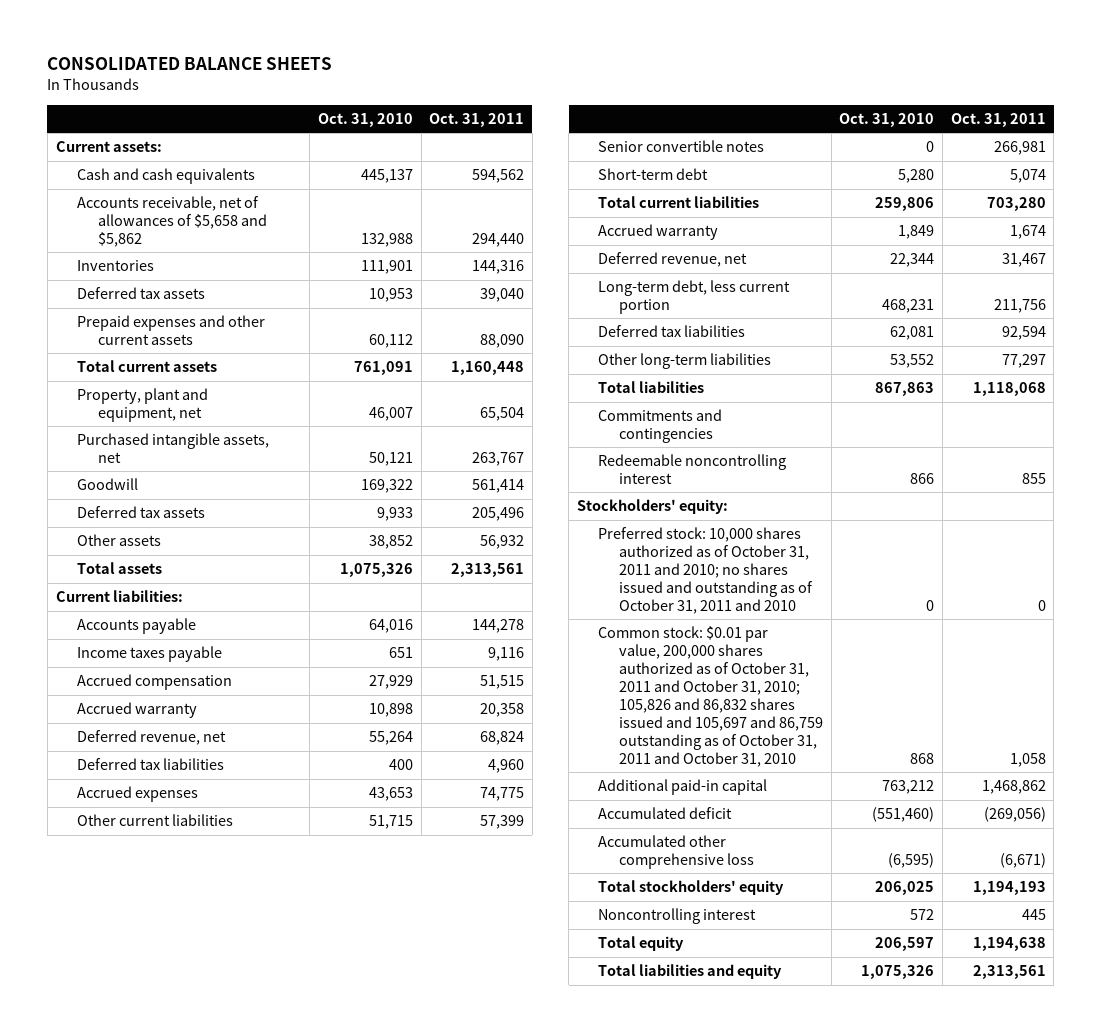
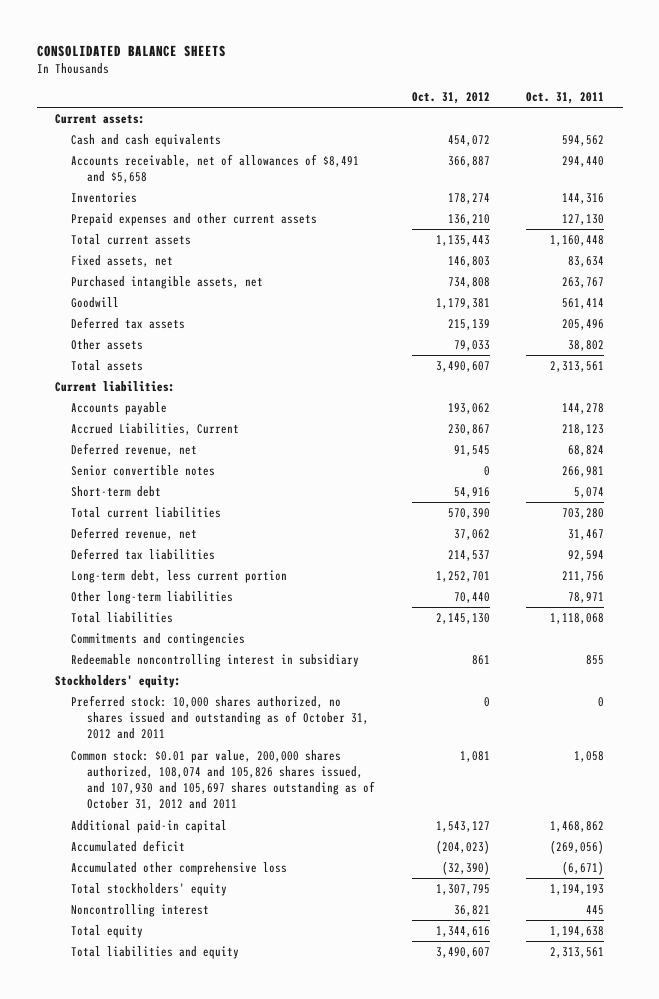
[318,112,414,127] Oct. 31, 2010 -> none
none -> [411,91,490,104] Oct. 31, 2012
[76,196,267,247] Accounts receivable, net of allowances of $5,658 and $5,862 -> [71,154,360,184] Accounts receivable, net of allowances of $8,491 and $5,658
[76,287,205,300] Deferred tax assets -> none
[480,334,525,349] 88,090 -> [562,214,605,226] 127,130
[76,388,208,423] Property, plant and equipment, net -> none
none -> [71,255,174,268] Fixed assets, net
[480,535,525,550] 56,932 -> [568,340,605,352] 38,802
[76,646,222,663] Income taxes payable -> none
[76,674,232,691] Accrued compensation -> none
[76,702,197,719] Accrued warranty -> none
none -> [71,423,240,436] Accrued Liabilities, Current
[76,758,224,771] Deferred tax liabilities -> none
[76,786,198,803] Accrued expenses -> none
[76,814,233,827] Other current liabilities -> none
[598,224,719,241] Accrued warranty -> none
[598,280,791,315] Long-term debt, less current portion -> [71,570,288,584] Long-term debt, less current portion
[1001,354,1046,369] 77,297 -> [568,592,605,604] 78,971
[598,454,787,485] Redeemable noncontrolling interest -> [71,654,360,668] Redeemable noncontrolling interest in subsidiary
[598,527,814,614] Preferred stock: 10,000 shares authorized as of October 31, 2011 and 2010; no shares issued and outstanding as of October 31, 2011 and 2010 -> [71,695,370,740] Preferred stock: 10,000 shares authorized, no shares issued and outstanding as of October 31, 2012 and 2011
[598,626,824,767] Common stock: $0.01 par value, 200,000 shares authorized as of October 31, 2011 and October 31, 2010; 105,826 and 86,832 shares issued and 105,697 and 86,759 outstanding as of October 31, 2011 and October 31, 2010 -> [71,750,376,811] Common stock: $0.01 par value, 200,000 shares authorized, 108,074 and 105,826 shares issued, and 107,930 and 105,697 shares outstanding as of October 31, 2012 and 2011

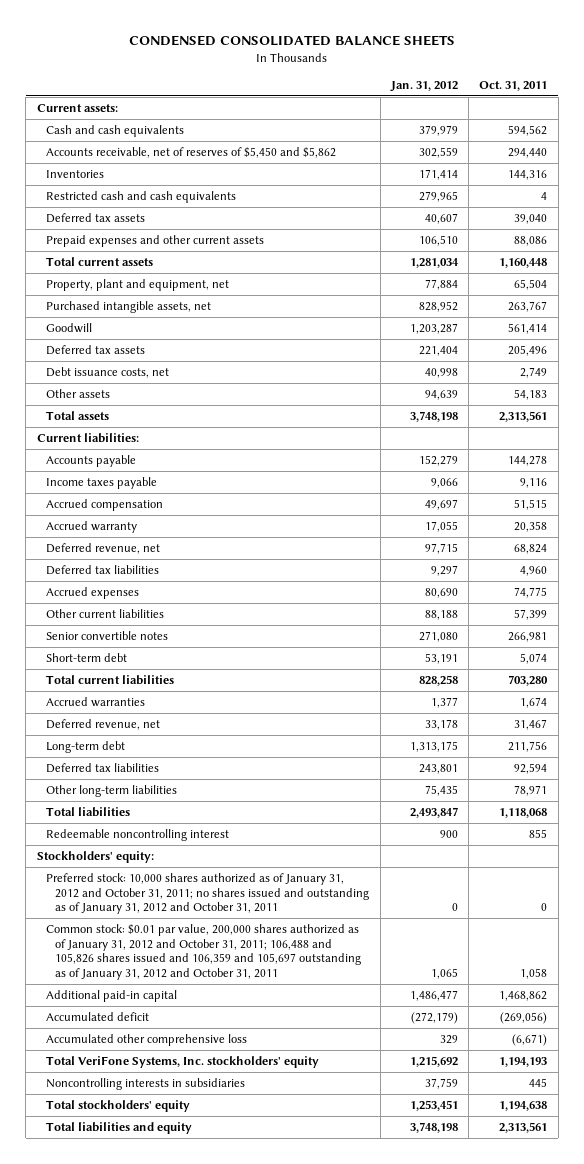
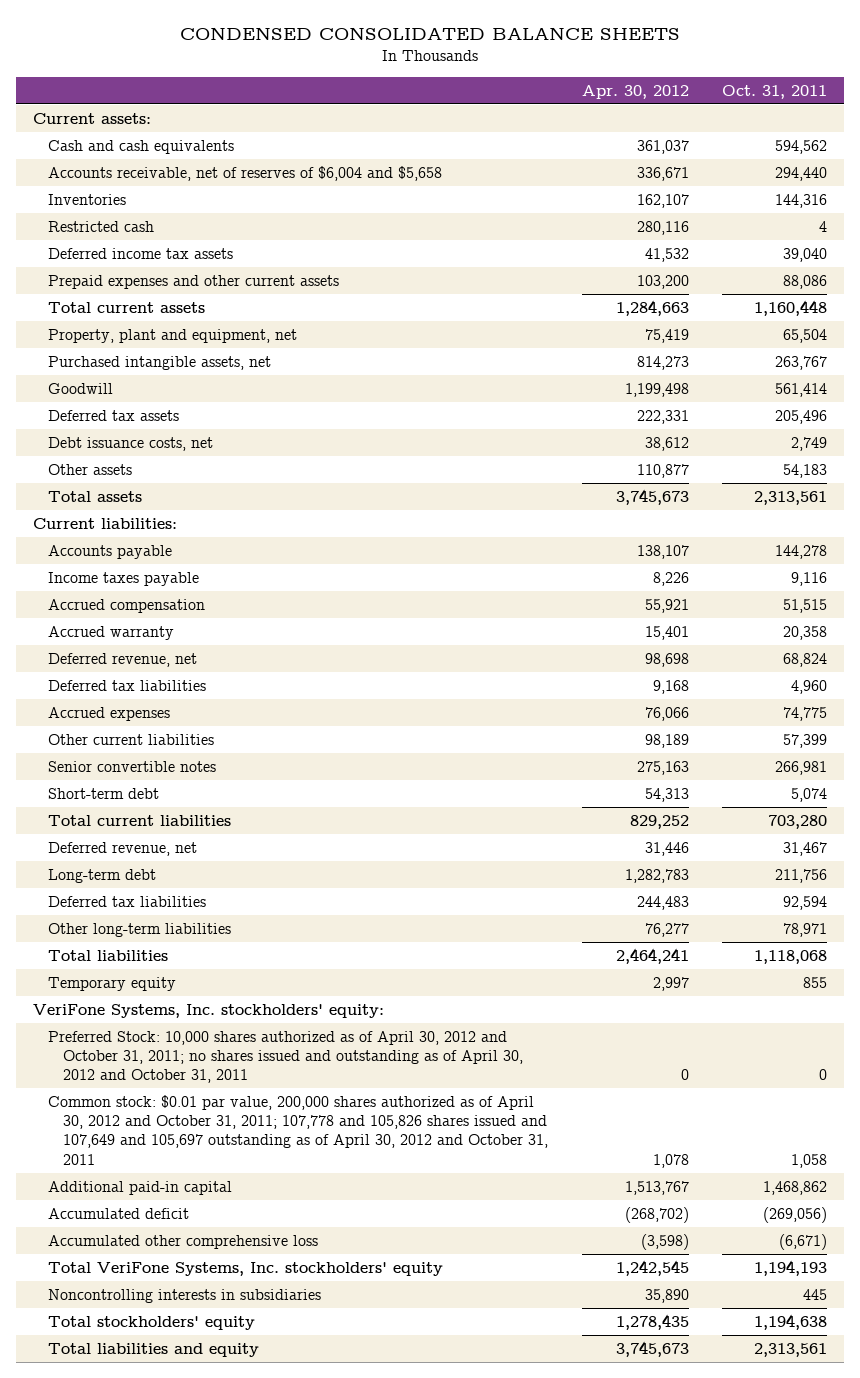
[389,80,458,92] Jan. 31, 2012 -> none
none -> [581,84,689,99] Apr. 30, 2012
[45,146,336,158] Accounts receivable, net of reserves of $5,450 and $5,862 -> [47,165,442,181] Accounts receivable, net of reserves of $6,004 and $5,658
[45,190,236,203] Restricted cash and cash equivalents -> [47,220,154,232] Restricted cash
[45,212,145,223] Deferred tax assets -> [47,247,233,259] Deferred income tax assets
[45,696,145,707] Accrued warranties -> none
[36,850,154,863] Stockholders' equity: -> none
[45,828,229,841] Redeemable noncontrolling interest -> [47,976,176,991] Temporary equity
none -> [32,1003,384,1018] VeriFone Systems, Inc. stockholders' equity:
[45,872,370,915] Preferred stock: 10,000 shares authorized as of January 31, 2012 and October 31, 2011; no shares issued and outstanding as of January 31, 2012 and October 31, 2011 -> [47,1030,524,1084] Preferred Stock: 10,000 shares authorized as of April 30, 2012 and October 31, 2011; no shares issued and outstanding as of April 30, 2012 and October 31, 2011
[45,923,362,981] Common stock: $0.01 par value, 200,000 shares authorized as of January 31, 2012 and October 31, 2011; 106,488 and 105,826 shares issued and 106,359 and 105,697 outstanding as of January 31, 2012 and October 31, 2011 -> [47,1094,549,1165] Common stock: $0.01 par value, 200,000 shares authorized as of April 30, 2012 and October 31, 2011; 107,778 and 105,826 shares issued and 107,649 and 105,697 outstanding as of April 30, 2012 and October 31, 2011

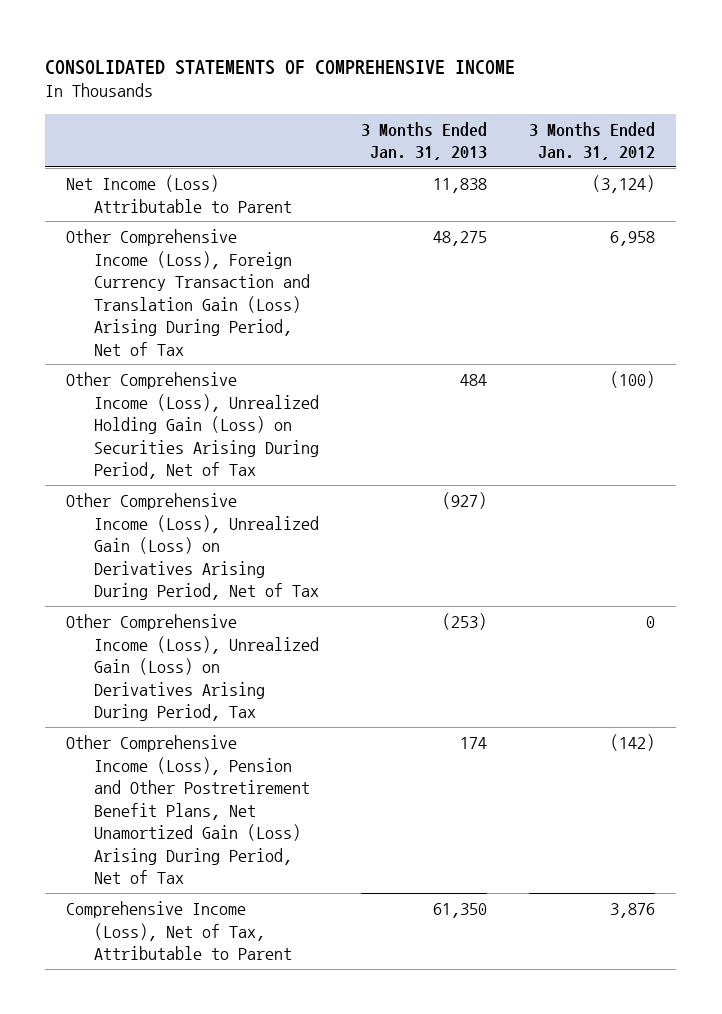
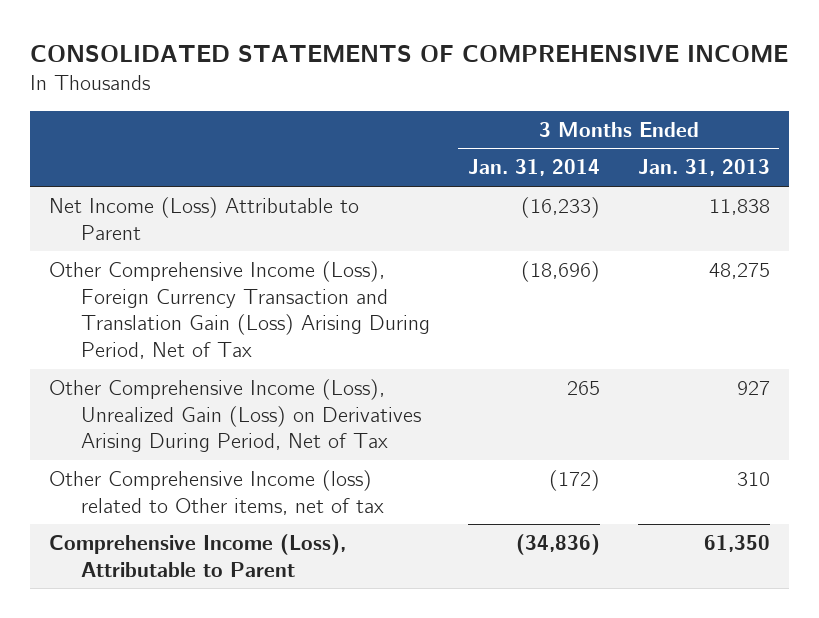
[529,121,656,161] 3 Months Ended Jan. 31, 2012 -> none
none -> [467,159,600,177] Jan. 31, 2014
[66,371,319,480] Other Comprehensive Income (Loss), Unrealized Holding Gain (Loss) on Securities Arising During Period, Net of Tax -> none
[66,613,319,722] Other Comprehensive Income (Loss), Unrealized Gain (Loss) on Derivatives Arising During Period, Tax -> none
[66,734,310,885] Other Comprehensive Income (Loss), Pension and Other Postretirement Benefit Plans, Net Unamortized Gain (Loss) Arising During Period, Net of Tax -> none
[441,491,487,509] (927) -> [736,380,770,395] 927
none -> [49,469,384,515] Other Comprehensive Income (loss) related to Other items, net of tax
[66,900,292,961] Comprehensive Income (Loss), Net of Tax, Attributable to Parent -> [49,533,347,577] Comprehensive Income (Loss), Attributable to Parent

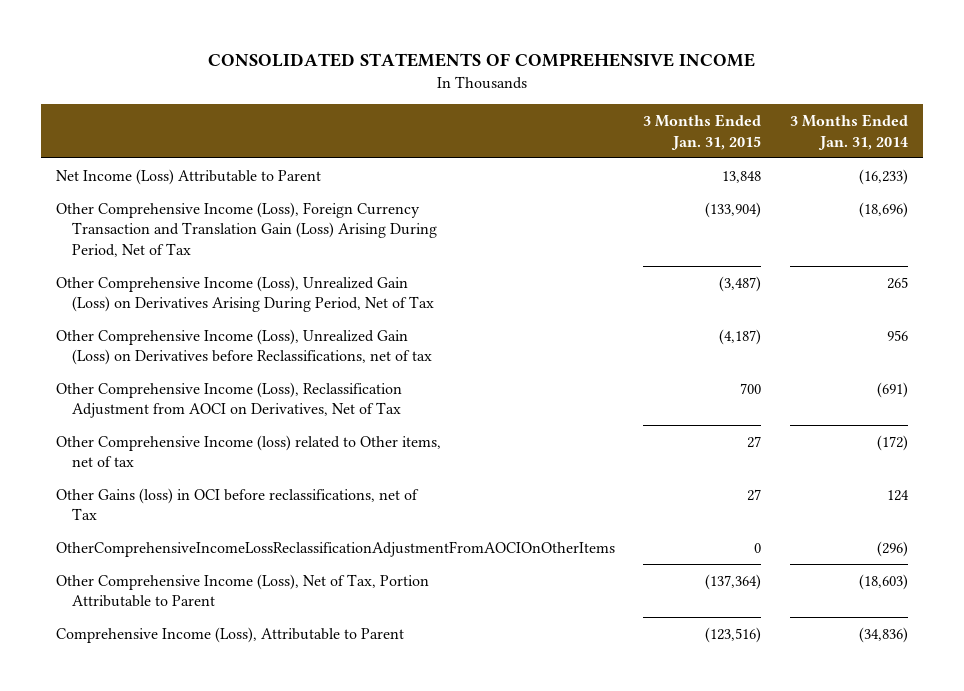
[637,159,770,177] Jan. 31, 2013 -> none
none -> [643,113,762,150] 3 Months Ended Jan. 31, 2015
none -> [55,328,433,366] Other Comprehensive Income (Loss), Unrealized Gain (Loss) on Derivatives before Reclassifications, net of tax
none -> [55,381,402,419] Other Comprehensive Income (Loss), Reclassification Adjustment from AOCI on Derivatives, Net of Tax
none -> [55,487,419,521] Other Gains (loss) in OCI before reclassifications, net of Tax
none -> [55,540,615,557] OtherComprehensiveIncomeLossReclassificationAdjustmentFromAOCIOnOtherItems
none -> [55,573,429,608] Other Comprehensive Income (Loss), Net of Tax, Portion Attributable to Parent

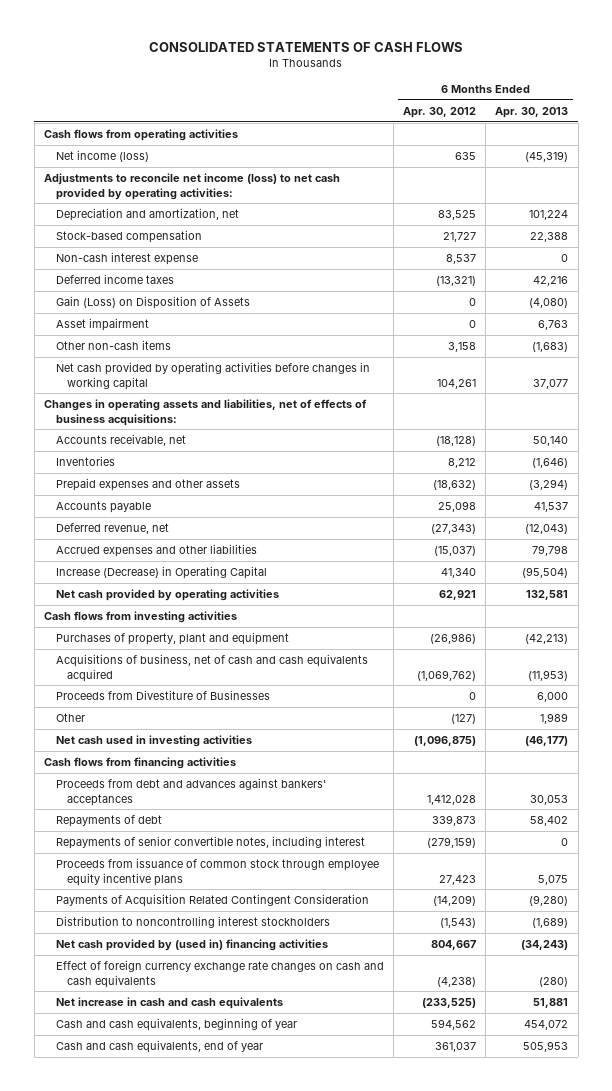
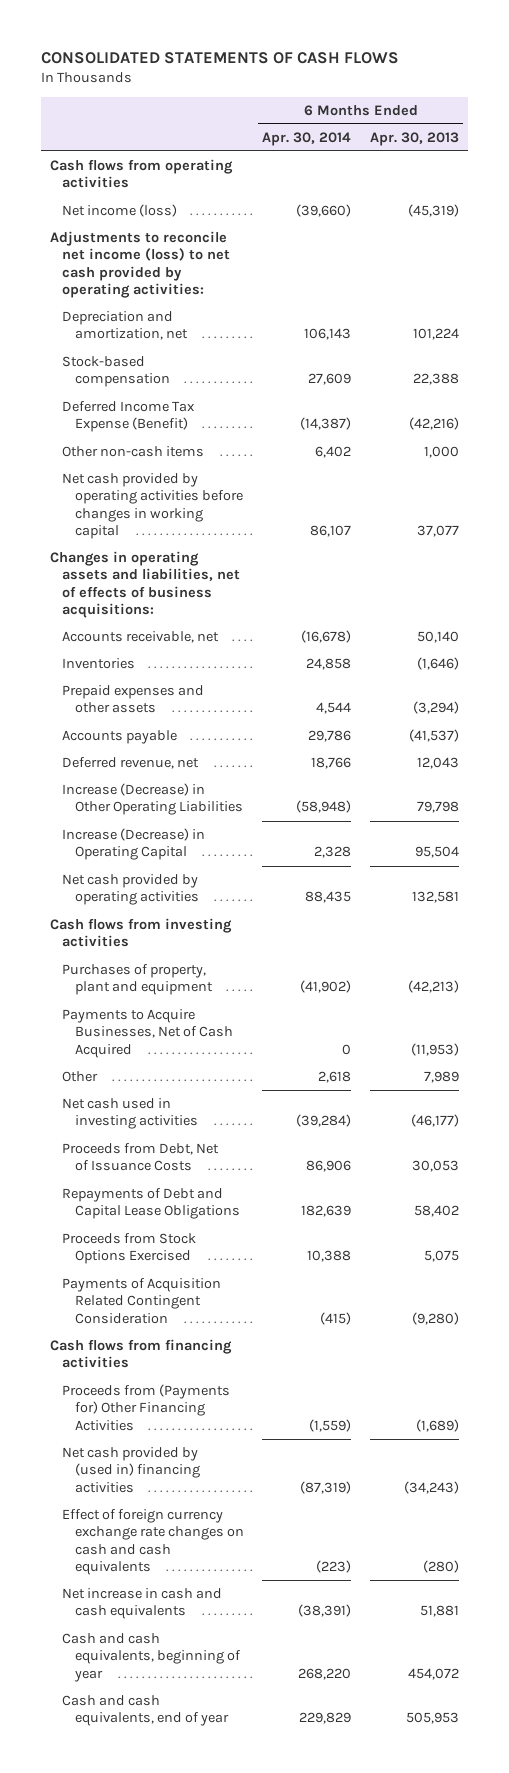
[402,106,476,118] Apr. 30, 2012 -> none
none -> [262,131,352,146] Apr. 30, 2014
[55,252,198,266] Non-cash interest expense -> none
[55,296,250,310] Gain (Loss) on Disposition of Assets -> none
[55,318,149,332] Asset impairment -> none
[55,274,174,285] Deferred income taxes -> [62,401,196,433] Deferred Income Tax Expense (Benefit)
[533,276,569,287] 42,216 -> [408,417,459,431] (42,216)
[532,342,569,353] (1,683) -> [423,446,459,459] 1,000
[534,502,569,513] 41,537 -> [408,729,459,743] (41,537)
[525,524,569,535] (12,043) -> [416,757,459,770] 12,043
[55,544,257,558] Accrued expenses and other liabilities -> [62,783,243,816] Increase (Decrease) in Other Operating Liabilities
[522,567,569,579] (95,504) -> [414,846,459,859] 95,504
[55,690,270,701] Proceeds from Divestiture of Businesses -> none
[55,654,368,682] Acquisitions of business, net of cash and cash equivalents acquired -> [62,1009,233,1058] Payments to Acquire Businesses, Net of Cash Acquired
[540,713,569,725] 1,989 -> [423,1071,459,1084] 7,989
[55,836,365,850] Repayments of senior convertible notes, including interest -> none
[55,778,326,806] Proceeds from debt and advances against bankers' acceptances -> [62,1143,220,1172] Proceeds from Debt, Net of Issuance Costs
[55,815,162,828] Repayments of debt -> [62,1188,240,1220] Repayments of Debt and Capital Lease Obligations
[55,858,379,886] Proceeds from issuance of common stock through employee equity incentive plans -> [62,1233,197,1265] Proceeds from Stock Options Exercised
[43,757,236,770] Cash flows from financing activities -> [49,1339,232,1369] Cash flows from financing activities
[55,916,330,929] Distribution to noncontrolling interest stockholders -> [62,1384,231,1431] Proceeds from (Payments for) Other Financing Activities

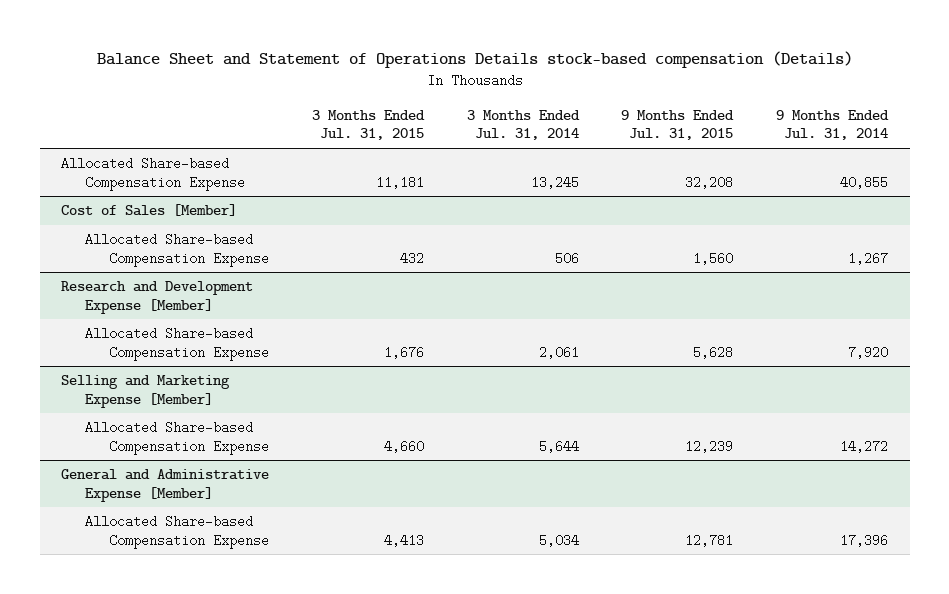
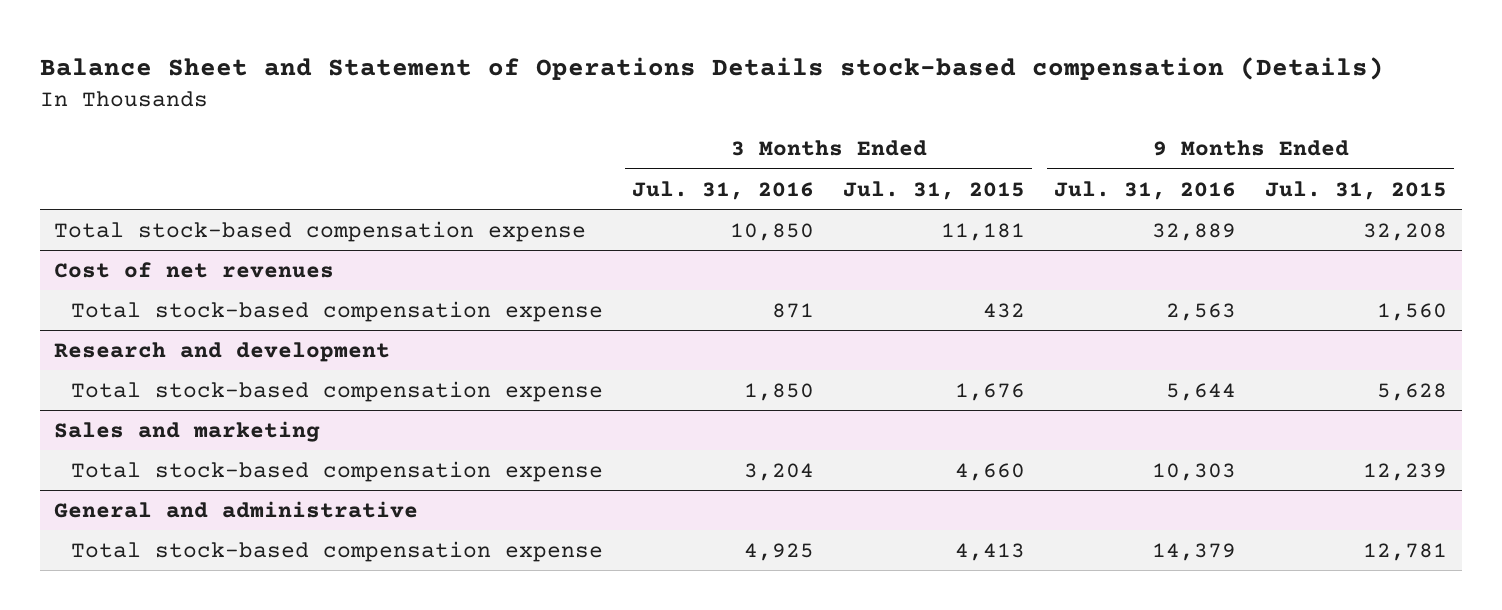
[466,110,580,141] 3 Months Ended Jul. 31, 2014 -> none
[776,110,890,141] 9 Months Ended Jul. 31, 2014 -> none
none -> [632,180,815,200] Jul. 31, 2016
none -> [1054,180,1237,200] Jul. 31, 2016
[61,157,245,191] Allocated Share-based Compensation Expense -> [54,220,587,242] Total stock-based compensation expense
[61,204,238,217] Cost of Sales [Member] -> [54,261,335,278] Cost of net revenues
[84,233,269,267] Allocated Share-based Compensation Expense -> [71,300,604,322] Total stock-based compensation expense
[61,281,254,314] Research and Development Expense [Member] -> [54,341,391,362] Research and development
[84,327,269,361] Allocated Share-based Compensation Expense -> [71,380,604,402] Total stock-based compensation expense
[61,375,231,408] Selling and Marketing Expense [Member] -> [54,420,321,442] Sales and marketing
[84,421,269,455] Allocated Share-based Compensation Expense -> [71,460,604,482] Total stock-based compensation expense
[61,469,270,502] General and Administrative Expense [Member] -> [54,500,419,518] General and administrative
[84,515,269,549] Allocated Share-based Compensation Expense -> [71,540,604,562] Total stock-based compensation expense

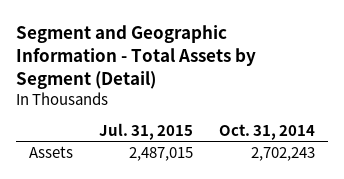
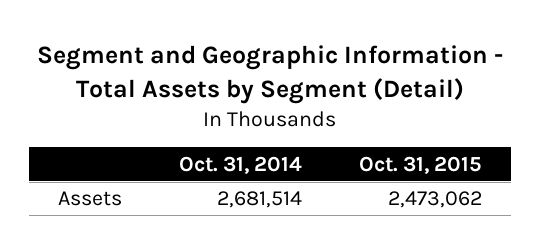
[99,122,194,140] Jul. 31, 2015 -> none
none -> [359,155,483,174] Oct. 31, 2015
[251,147,316,162] 2,702,243 -> [217,191,303,209] 2,681,514

